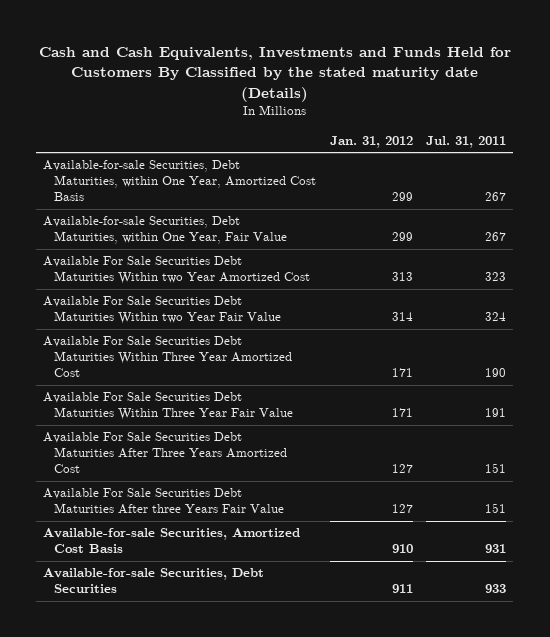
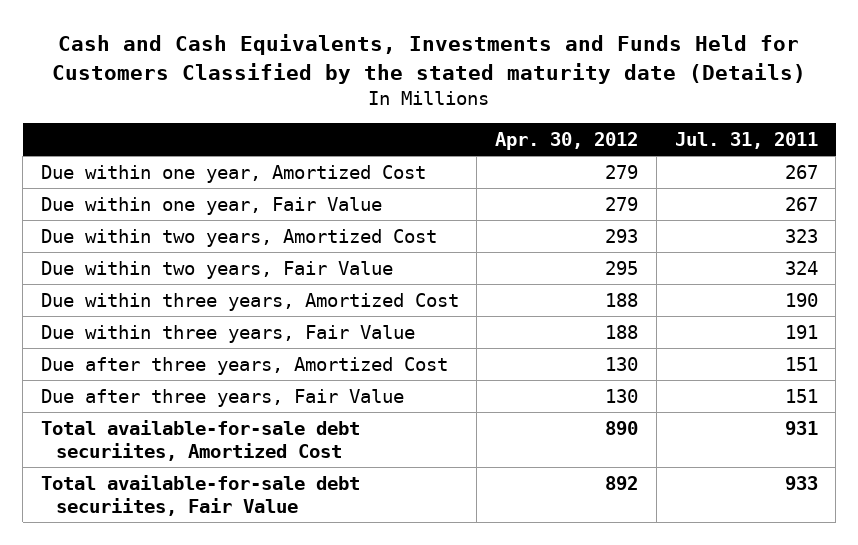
[38,46,511,102] Cash and Cash Equivalents, Investments and Funds Held for Customers By Classified by the stated maturity date (Details) -> [52,34,807,84] Cash and Cash Equivalents, Investments and Funds Held for Customers Classified by the stated maturity date (Details)
[329,135,413,148] Jan. 31, 2012 -> none
none -> [495,131,639,150] Apr. 30, 2012
[43,160,316,202] Available-for-sale Securities, Debt Maturities, within One Year, Amortized Cost Basis -> [40,164,426,183] Due within one year, Amortized Cost
[43,216,287,245] Available-for-sale Securities, Debt Maturities, within One Year, Fair Value -> [40,196,382,215] Due within one year, Fair Value
[43,256,310,285] Available For Sale Securities Debt Maturities Within two Year Amortized Cost -> [40,228,437,247] Due within two years, Amortized Cost
[43,296,281,325] Available For Sale Securities Debt Maturities Within two Year Fair Value -> [40,260,393,279] Due within two years, Fair Value
[43,336,292,378] Available For Sale Securities Debt Maturities Within Three Year Amortized Cost -> [40,292,459,311] Due within three years, Amortized Cost
[43,392,293,421] Available For Sale Securities Debt Maturities Within Three Year Fair Value -> [40,324,415,343] Due within three years, Fair Value
[43,432,287,474] Available For Sale Securities Debt Maturities After Three Years Amortized Cost -> [40,356,448,375] Due after three years, Amortized Cost
[43,488,284,515] Available For Sale Securities Debt Maturities After three Years Fair Value -> [40,388,404,407] Due after three years, Fair Value
[43,528,301,554] Available-for-sale Securities, Amortized Cost Basis -> [40,419,360,461] Total available-for-sale debt securiites, Amortized Cost
[43,568,265,594] Available-for-sale Securities, Debt Securities -> [40,474,360,516] Total available-for-sale debt securiites, Fair Value

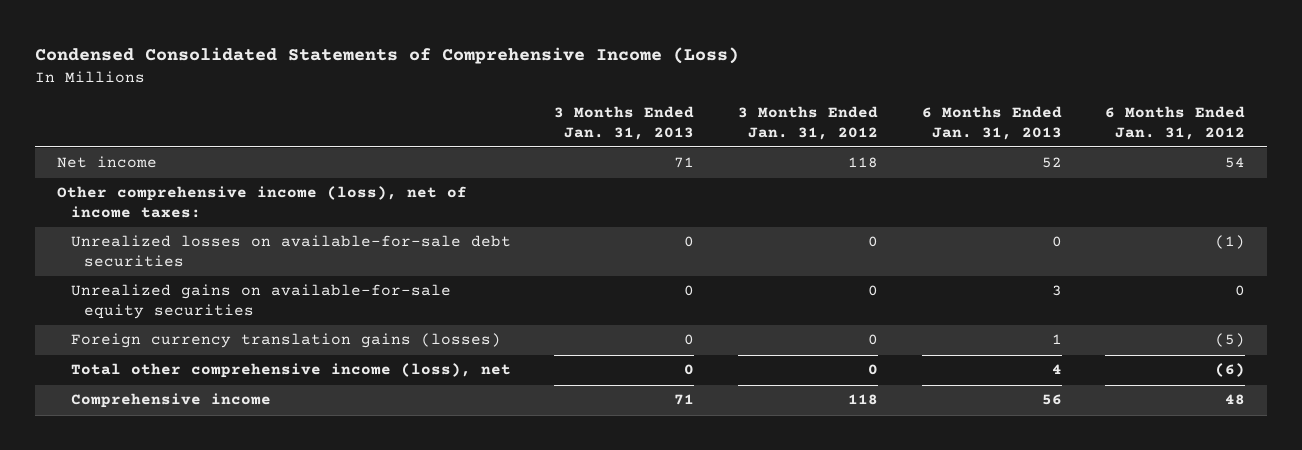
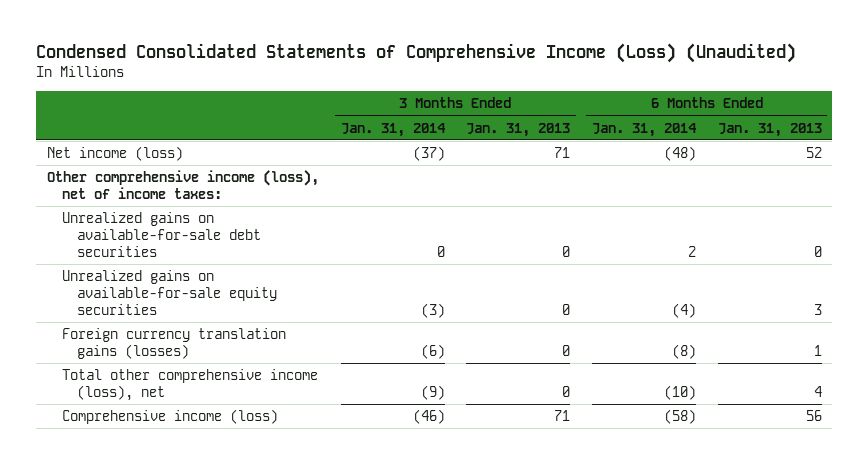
[35,47,740,65] Condensed Consolidated Statements of Comprehensive Income (Loss) -> [36,43,797,64] Condensed Consolidated Statements of Comprehensive Income (Loss) (Unaudited)
[738,105,879,140] 3 Months Ended Jan. 31, 2012 -> none
[1105,105,1246,140] 6 Months Ended Jan. 31, 2012 -> none
none -> [340,122,446,137] Jan. 31, 2014
none -> [591,122,697,137] Jan. 31, 2014
[57,156,158,169] Net income -> [46,146,183,162] Net income (loss)
[70,235,511,268] Unrealized losses on available-for-sale debt securities -> [62,212,262,257] Unrealized gains on available-for-sale debt securities
[70,393,271,409] Comprehensive income -> [62,409,279,425] Comprehensive income (loss)

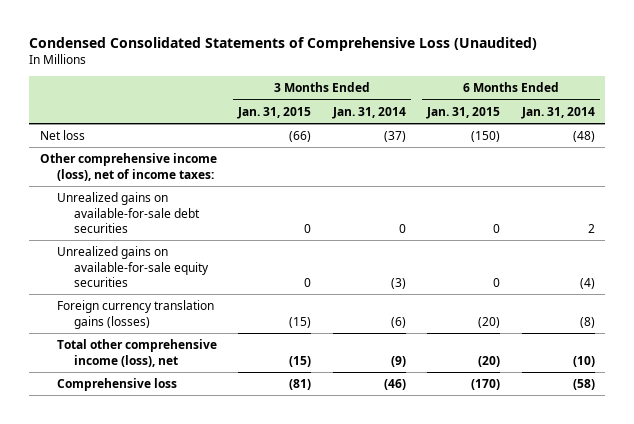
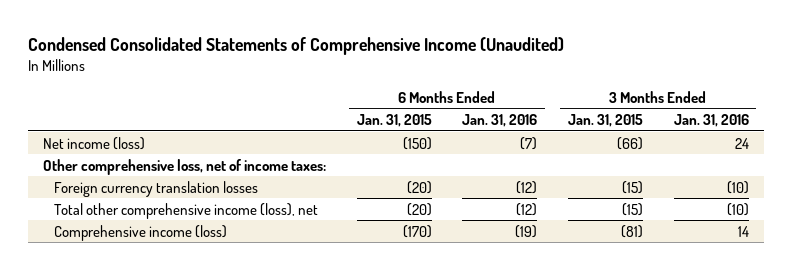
[28,36,537,51] Condensed Consolidated Statements of Comprehensive Loss (Unaudited) -> [27,37,564,56] Condensed Consolidated Statements of Comprehensive Income (Unaudited)
[331,106,406,119] Jan. 31, 2014 -> none
[520,106,595,119] Jan. 31, 2014 -> none
none -> [462,114,538,128] Jan. 31, 2016
none -> [673,114,749,128] Jan. 31, 2016
[56,192,200,233] Unrealized gains on available-for-sale debt securities -> none
[56,246,209,287] Unrealized gains on available-for-sale equity securities -> none
[39,130,85,141] Net loss -> [42,136,145,150] Net income (loss)
[39,153,217,181] Other comprehensive income (loss), net of income taxes: -> [42,158,326,175] Other comprehensive loss, net of income taxes:
[56,300,214,329] Foreign currency translation gains (losses) -> [54,180,259,197] Foreign currency translation losses
[56,378,177,392] Comprehensive loss -> [54,224,228,241] Comprehensive income (loss)

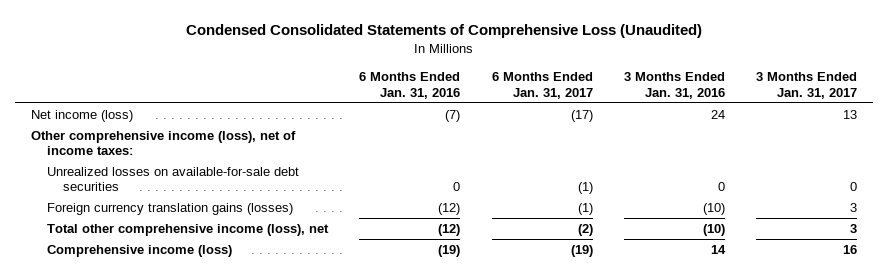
[27,37,564,56] Condensed Consolidated Statements of Comprehensive Income (Unaudited) -> [185,24,702,39] Condensed Consolidated Statements of Comprehensive Loss (Unaudited)
[356,114,432,128] Jan. 31, 2015 -> none
[567,114,643,128] Jan. 31, 2015 -> none
none -> [491,72,593,99] 6 Months Ended Jan. 31, 2017
none -> [756,72,858,99] 3 Months Ended Jan. 31, 2017
[42,158,326,175] Other comprehensive loss, net of income taxes: -> [30,130,296,156] Other comprehensive income (loss), net of income taxes:
none -> [46,166,299,192] Unrealized losses on available-for-sale debt securities
[54,180,259,197] Foreign currency translation losses -> [46,202,293,215] Foreign currency translation gains (losses)

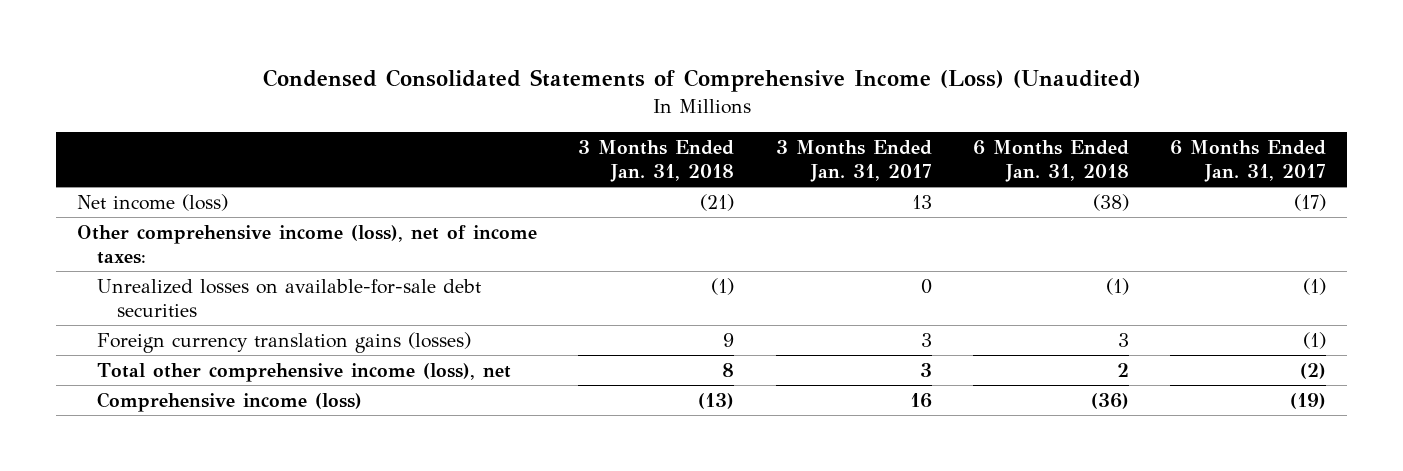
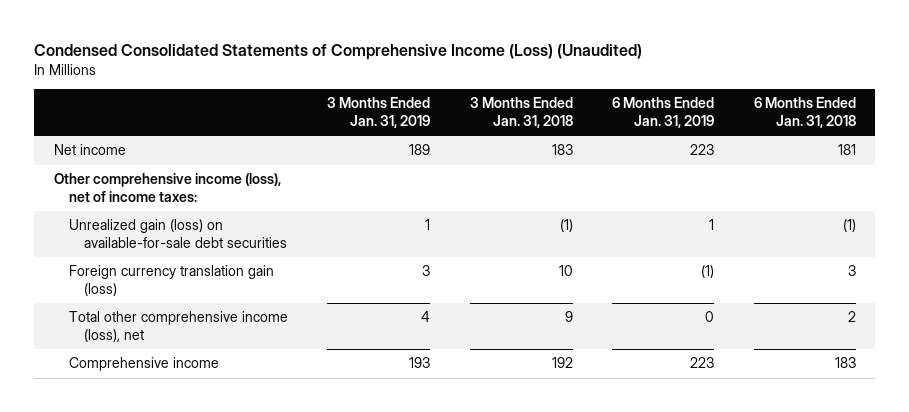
[775,139,932,183] 3 Months Ended Jan. 31, 2017 -> none
[1170,139,1327,183] 6 Months Ended Jan. 31, 2017 -> none
none -> [327,97,431,128] 3 Months Ended Jan. 31, 2019
none -> [612,97,715,128] 6 Months Ended Jan. 31, 2019
[76,193,228,211] Net income (loss) -> [53,144,126,156] Net income
[700,193,735,211] (21) -> [551,144,573,156] 183
[1092,193,1129,211] (38) -> [837,144,856,156] 181
[97,278,482,317] Unrealized losses on available-for-sale debt securities -> [68,219,287,248] Unrealized gain (loss) on available-for-sale debt securities
[97,331,472,353] Foreign currency translation gains (losses) -> [68,265,274,296] Foreign currency translation gain (loss)
[723,332,735,347] 9 -> [558,265,573,277] 10
[722,362,735,377] 8 -> [564,311,573,323] 9
[97,391,363,412] Comprehensive income (loss) -> [68,357,219,372] Comprehensive income
[698,392,735,409] (13) -> [551,357,573,369] 192
[1090,392,1129,409] (36) -> [834,357,856,369] 183

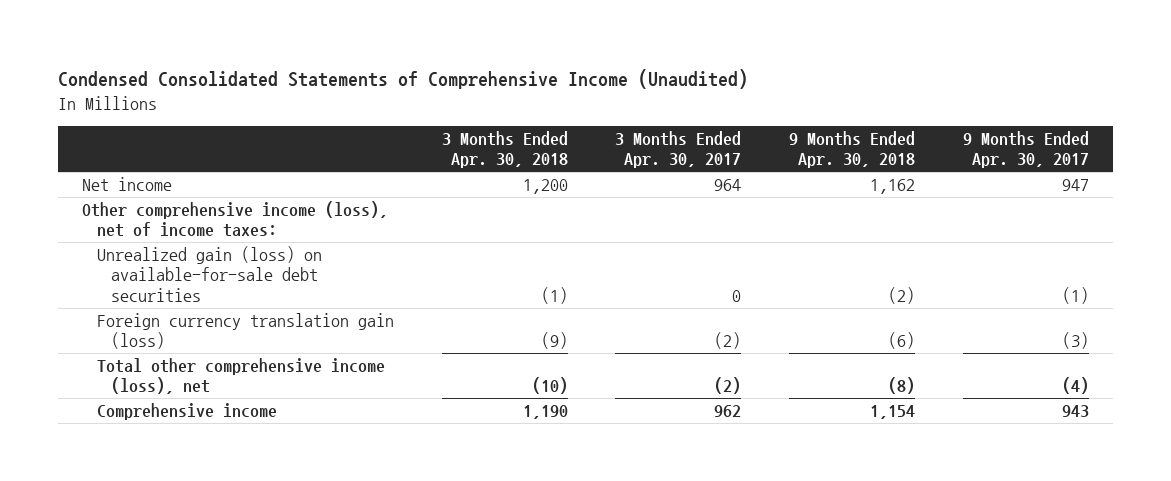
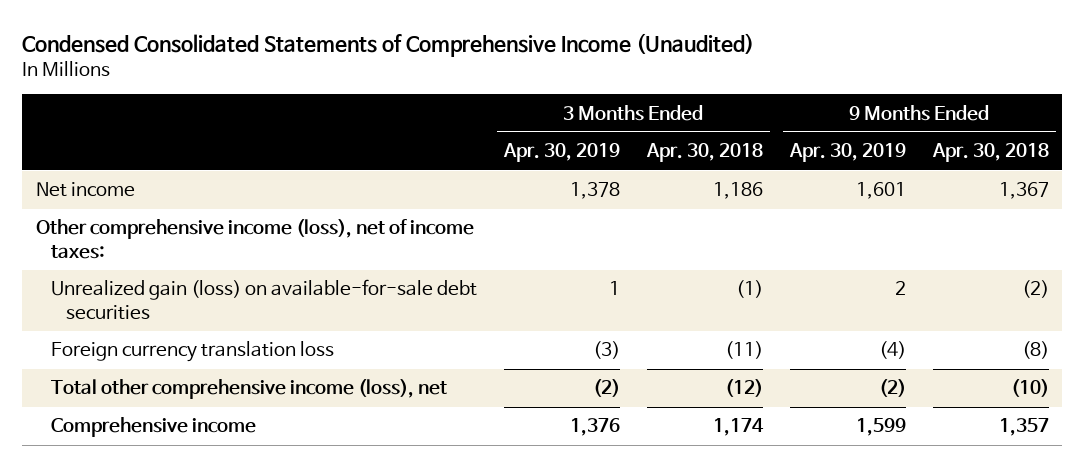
[615,131,742,169] 3 Months Ended Apr. 30, 2017 -> none
[963,131,1090,169] 9 Months Ended Apr. 30, 2017 -> none
none -> [502,143,620,163] Apr. 30, 2019
none -> [788,143,906,163] Apr. 30, 2019
[522,179,568,195] 1,200 -> [712,182,763,200] 1,186
[870,179,916,195] 1,162 -> [998,182,1049,200] 1,367
[96,313,394,350] Foreign currency translation gain (loss) -> [50,341,334,363] Foreign currency translation loss
[540,332,568,350] (9) -> [724,341,763,360] (11)
[888,332,916,350] (6) -> [1021,341,1049,360] (8)
[531,377,568,395] (10) -> [724,379,763,398] (12)
[888,377,916,395] (8) -> [1010,379,1049,398] (10)
[522,405,568,420] 1,190 -> [712,418,764,437] 1,174
[870,405,916,420] 1,154 -> [998,418,1049,437] 1,357

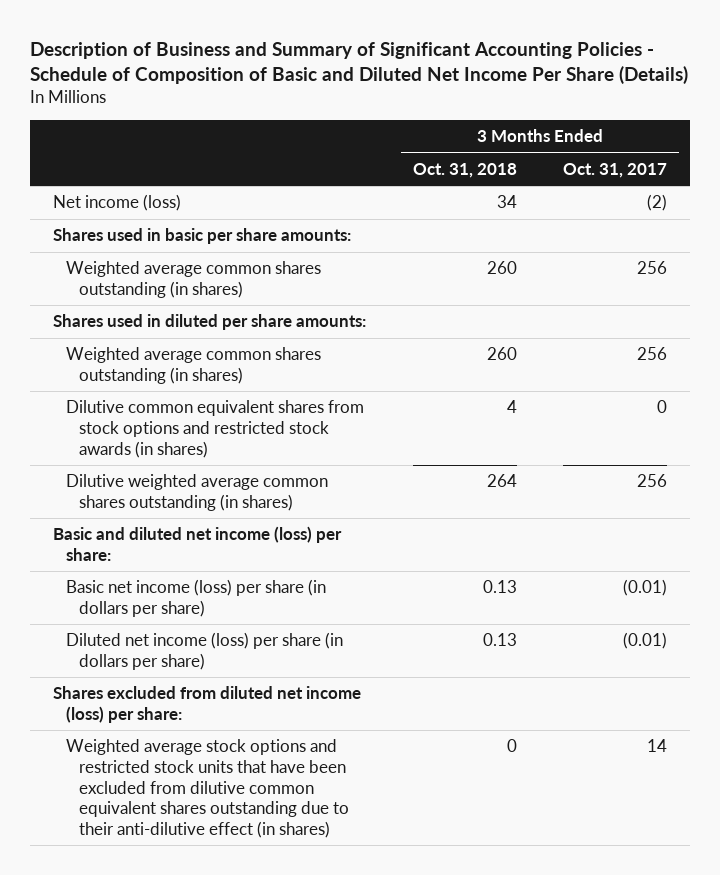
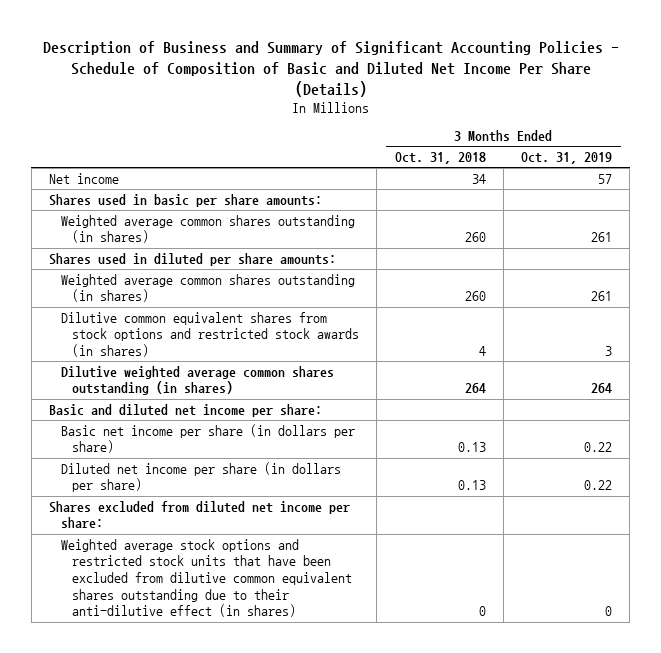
[563,162,668,178] Oct. 31, 2017 -> none
none -> [521,152,613,165] Oct. 31, 2019
[53,194,182,212] Net income (loss) -> [49,172,120,184] Net income
[53,526,343,561] Basic and diluted net income (loss) per share: -> [49,403,323,417] Basic and diluted net income per share:
[65,579,326,617] Basic net income (loss) per share (in dollars per share) -> [60,423,355,454] Basic net income per share (in dollars per share)
[65,632,343,670] Diluted net income (loss) per share (in dollars per share) -> [60,461,341,493] Diluted net income per share (in dollars per share)
[53,686,362,723] Shares excluded from diluted net income (loss) per share: -> [49,500,351,529] Shares excluded from diluted net income per share:

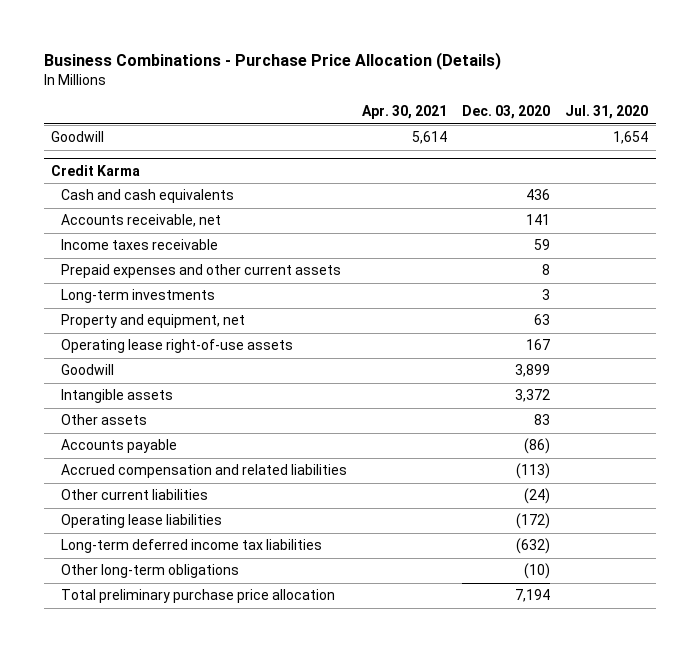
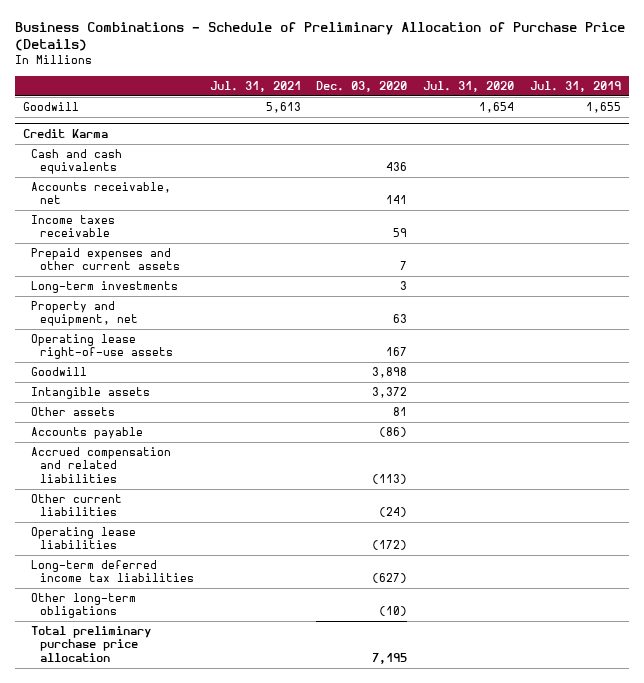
[43,51,501,70] Business Combinations - Purchase Price Allocation (Details) -> [15,22,626,52] Business Combinations - Schedule of Preliminary Allocation of Purchase Price (Details)
[362,105,448,120] Apr. 30, 2021 -> none
none -> [209,80,301,92] Jul. 31, 2021
none -> [530,80,622,92] Jul. 31, 2019
[542,264,551,276] 8 -> [400,261,408,271] 7
[515,364,551,378] 3,899 -> [372,367,408,379] 3,898
[534,414,551,426] 83 -> [393,407,408,417] 81
[516,538,551,555] (632) -> [372,573,408,584] (627)
[515,589,551,603] 7,194 -> [372,652,408,664] 7,195

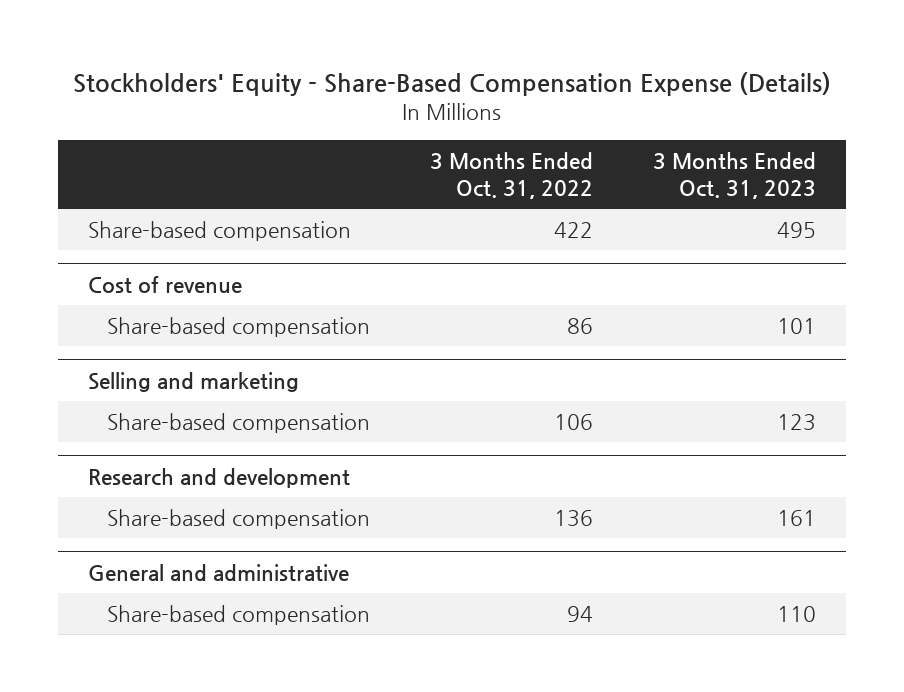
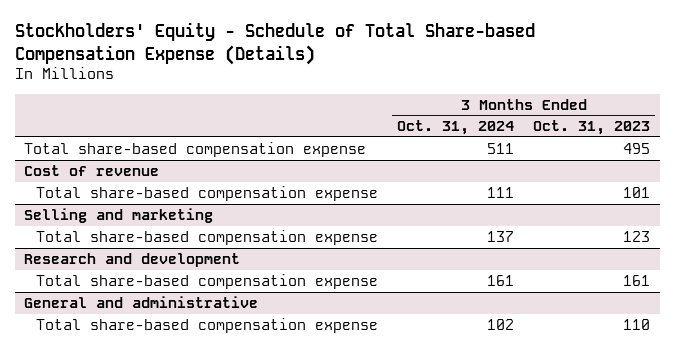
[73,71,832,96] Stockholders' Equity - Share-Based Compensation Expense (Details) -> [14,22,535,65] Stockholders' Equity - Schedule of Total Share-based Compensation Expense (Details)
[430,152,594,200] 3 Months Ended Oct. 31, 2022 -> none
none -> [396,120,514,136] Oct. 31, 2024
[88,221,352,242] Share-based compensation -> [24,141,367,157] Total share-based compensation expense
[107,317,371,338] Share-based compensation -> [35,185,378,201] Total share-based compensation expense
[107,413,371,434] Share-based compensation -> [35,229,378,245] Total share-based compensation expense
[107,509,371,530] Share-based compensation -> [35,273,378,289] Total share-based compensation expense
[107,605,371,626] Share-based compensation -> [35,317,378,333] Total share-based compensation expense

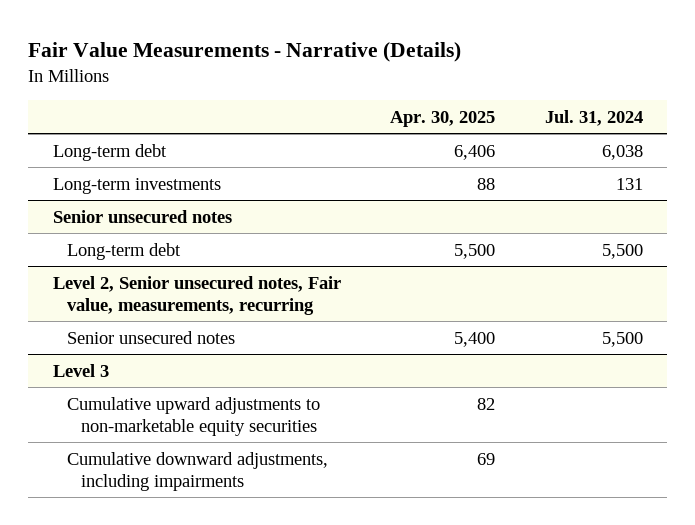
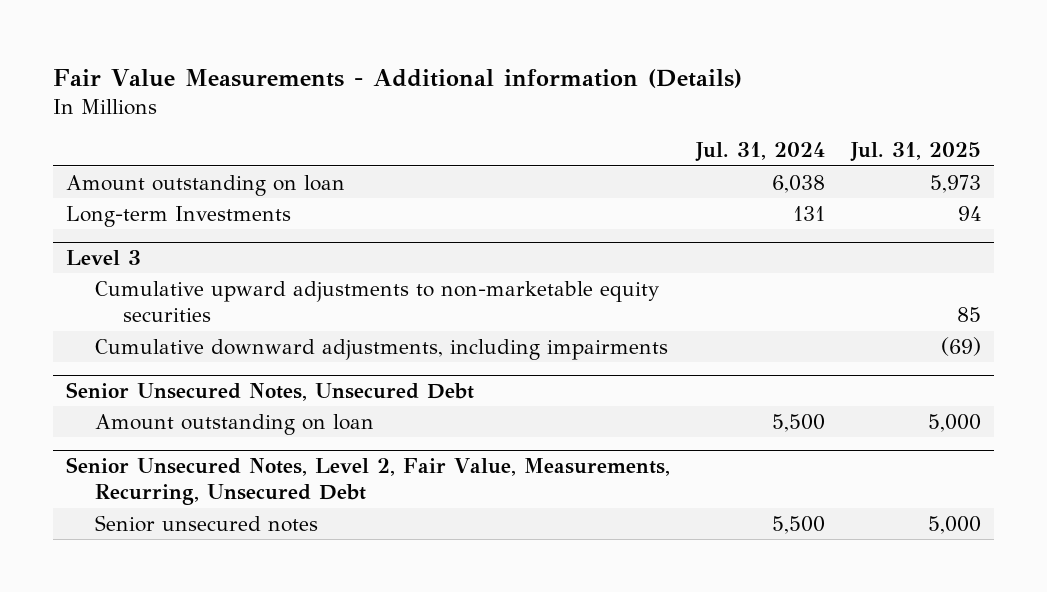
[27,41,461,62] Fair Value Measurements - Narrative (Details) -> [53,68,743,88] Fair Value Measurements - Additional information (Details)
[390,110,496,127] Apr. 30, 2025 -> none
none -> [849,142,981,163] Jul. 31, 2025
[52,209,232,223] Senior unsecured notes -> none
[66,242,181,260] Long-term debt -> none
[52,275,341,315] Level 2, Senior unsecured notes, Fair value, measurements, recurring -> none
[66,330,235,344] Senior unsecured notes -> none
[52,143,167,161] Long-term debt -> [66,174,346,196] Amount outstanding on loan
[52,177,221,194] Long-term investments -> [66,205,292,227] Long-term Investments
none -> [66,381,475,401] Senior Unsecured Notes, Unsecured Debt
none -> [94,413,374,435] Amount outstanding on loan
none -> [66,456,671,506] Senior Unsecured Notes, Level 2, Fair Value, Measurements, Recurring, Unsecured Debt
none -> [94,514,318,532] Senior unsecured notes

